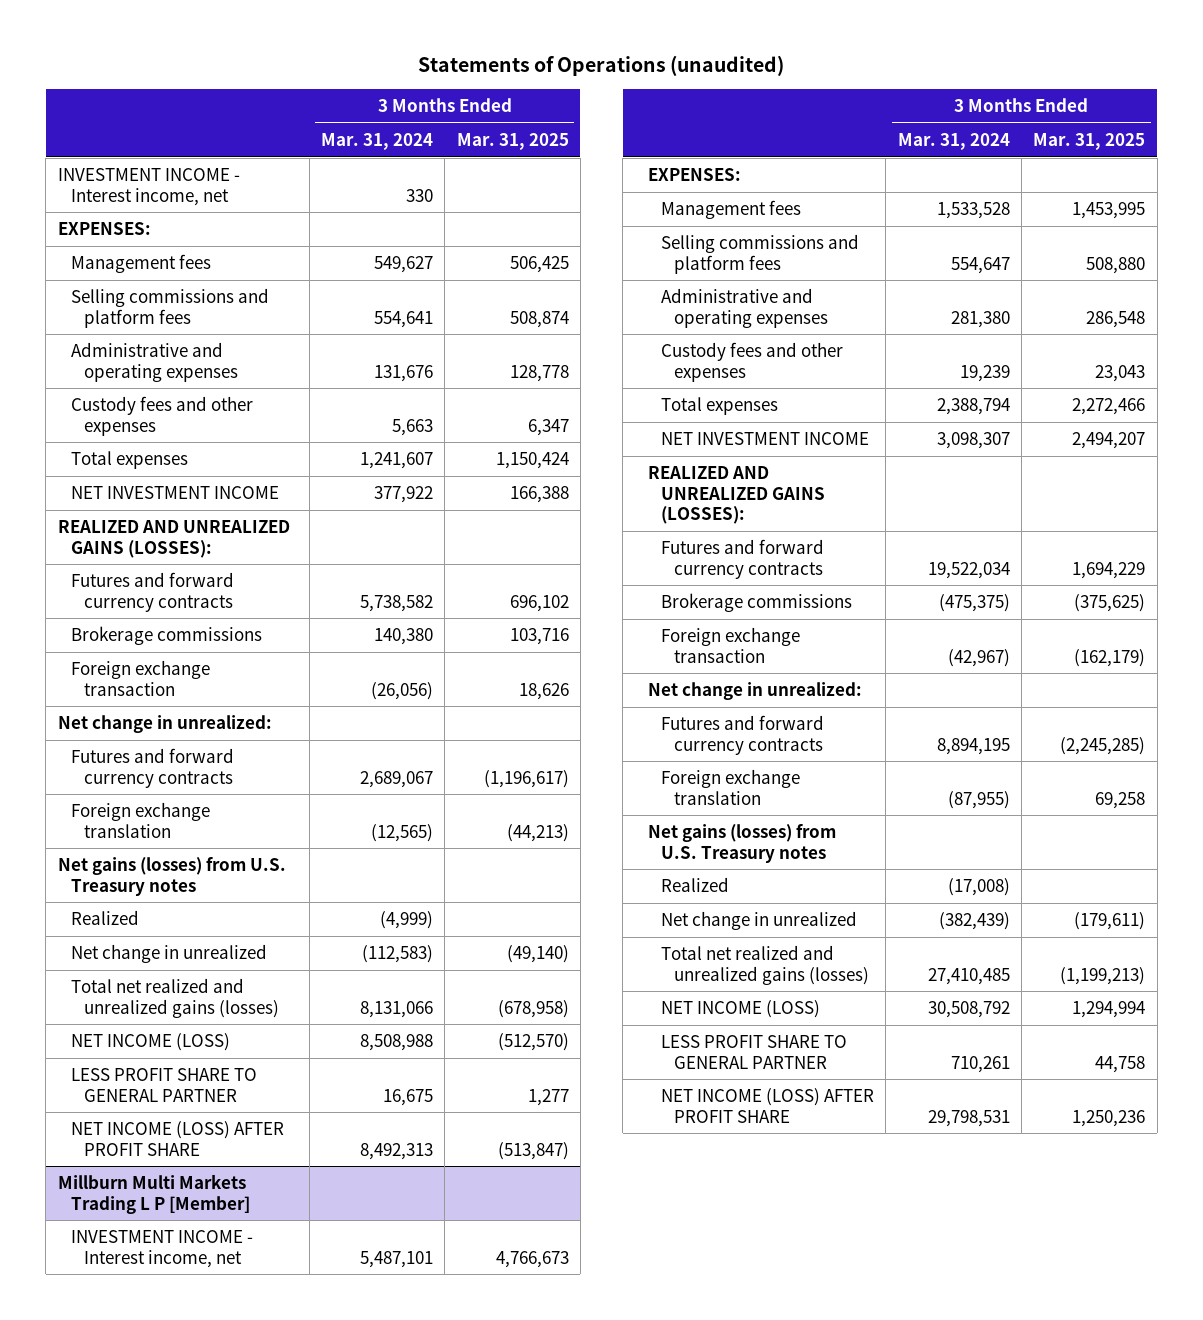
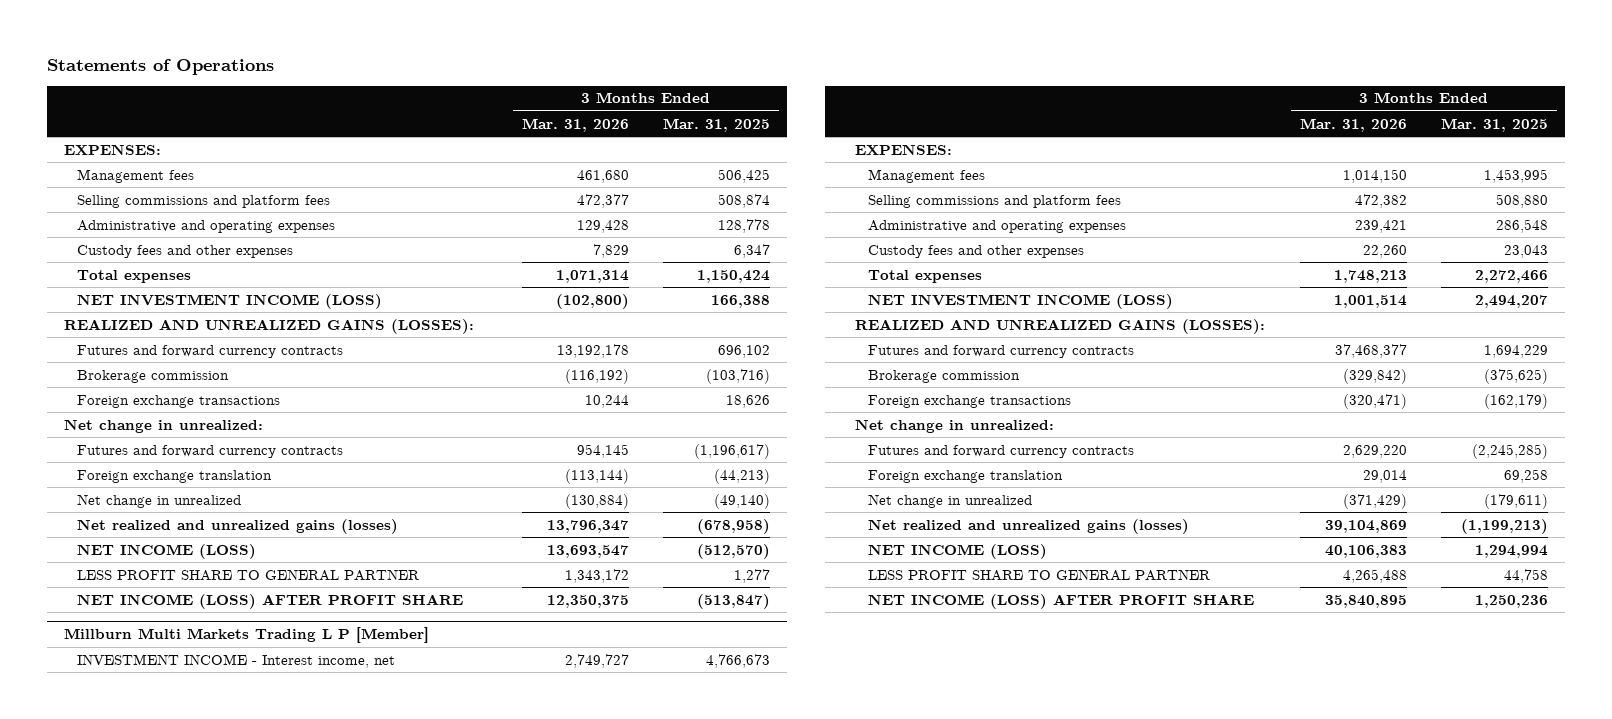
[418,55,785,77] Statements of Operations (unaudited) -> [47,58,275,75] Statements of Operations
[320,132,433,150] Mar. 31, 2024 -> none
none -> [521,117,629,132] Mar. 31, 2026
[57,168,240,206] INVESTMENT INCOME - Interest income, net -> none
[70,486,279,500] NET INVESTMENT INCOME -> [77,293,383,309] NET INVESTMENT INCOME (LOSS)
[70,626,262,646] Brokerage commissions -> [77,369,230,383] Brokerage commission
[509,628,569,646] 103,716 -> [706,368,771,384] (103,716)
[70,660,210,696] Foreign exchange transaction -> [77,394,281,408] Foreign exchange transactions
[57,857,286,896] Net gains (losses) from U.S. Treasury notes -> none
[70,910,139,926] Realized -> none
[70,978,280,1018] Total net realized and unrealized gains (losses) -> [77,518,399,534] Net realized and unrealized gains (losses)
[661,432,870,446] NET INVESTMENT INCOME -> [868,293,1174,309] NET INVESTMENT INCOME (LOSS)
[661,593,853,613] Brokerage commissions -> [868,369,1021,383] Brokerage commission
[661,627,801,663] Foreign exchange transaction -> [868,394,1072,408] Foreign exchange transactions
[647,824,836,863] Net gains (losses) from U.S. Treasury notes -> none
[661,877,730,893] Realized -> none
[661,945,870,985] Total net realized and unrealized gains (losses) -> [868,518,1190,534] Net realized and unrealized gains (losses)

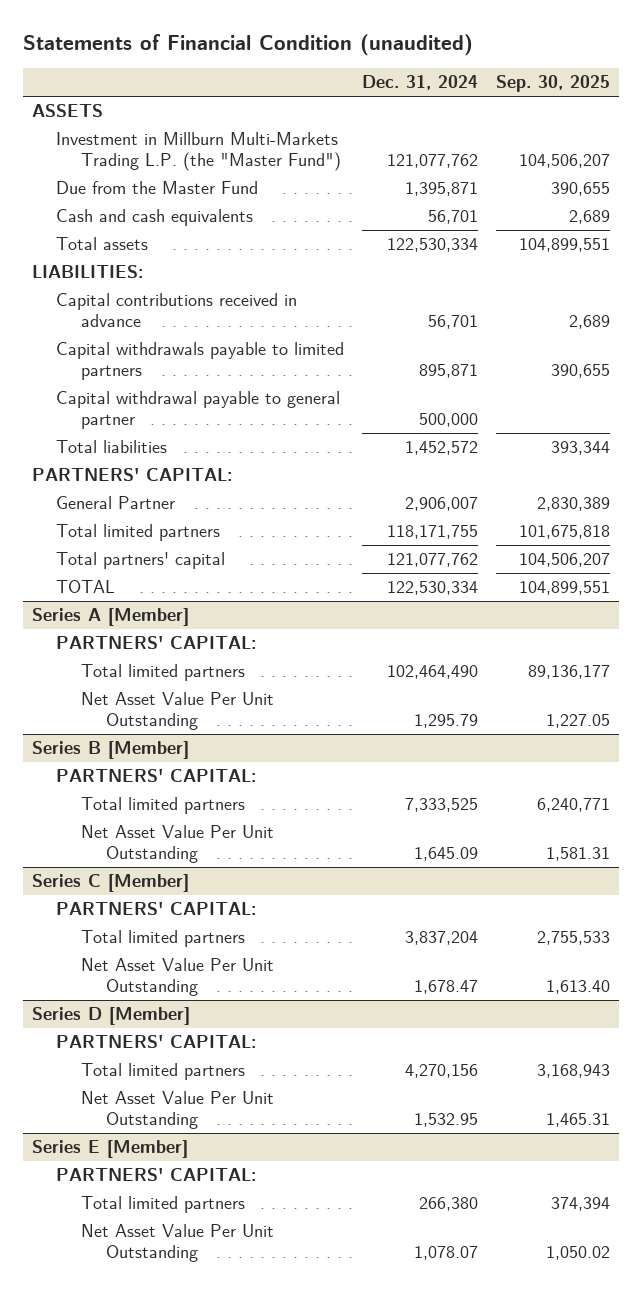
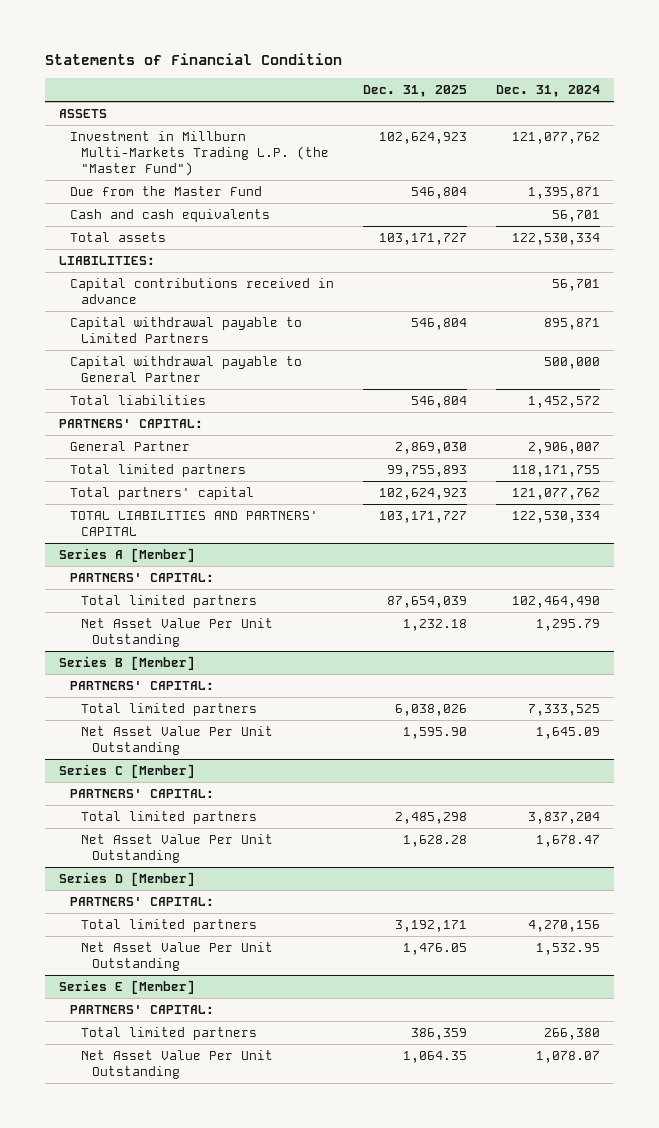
[22,34,473,57] Statements of Financial Condition (unaudited) -> [44,53,342,66] Statements of Financial Condition
[496,75,611,93] Sep. 30, 2025 -> none
none -> [362,84,467,97] Dec. 31, 2025
[56,342,345,381] Capital withdrawals payable to limited partners -> [70,317,303,344] Capital withdrawal payable to Limited Partners
[56,391,341,430] Capital withdrawal payable to general partner -> [70,356,303,383] Capital withdrawal payable to General Partner
[56,580,116,594] TOTAL -> [70,511,319,537] TOTAL LIABILITIES AND PARTNERS' CAPITAL

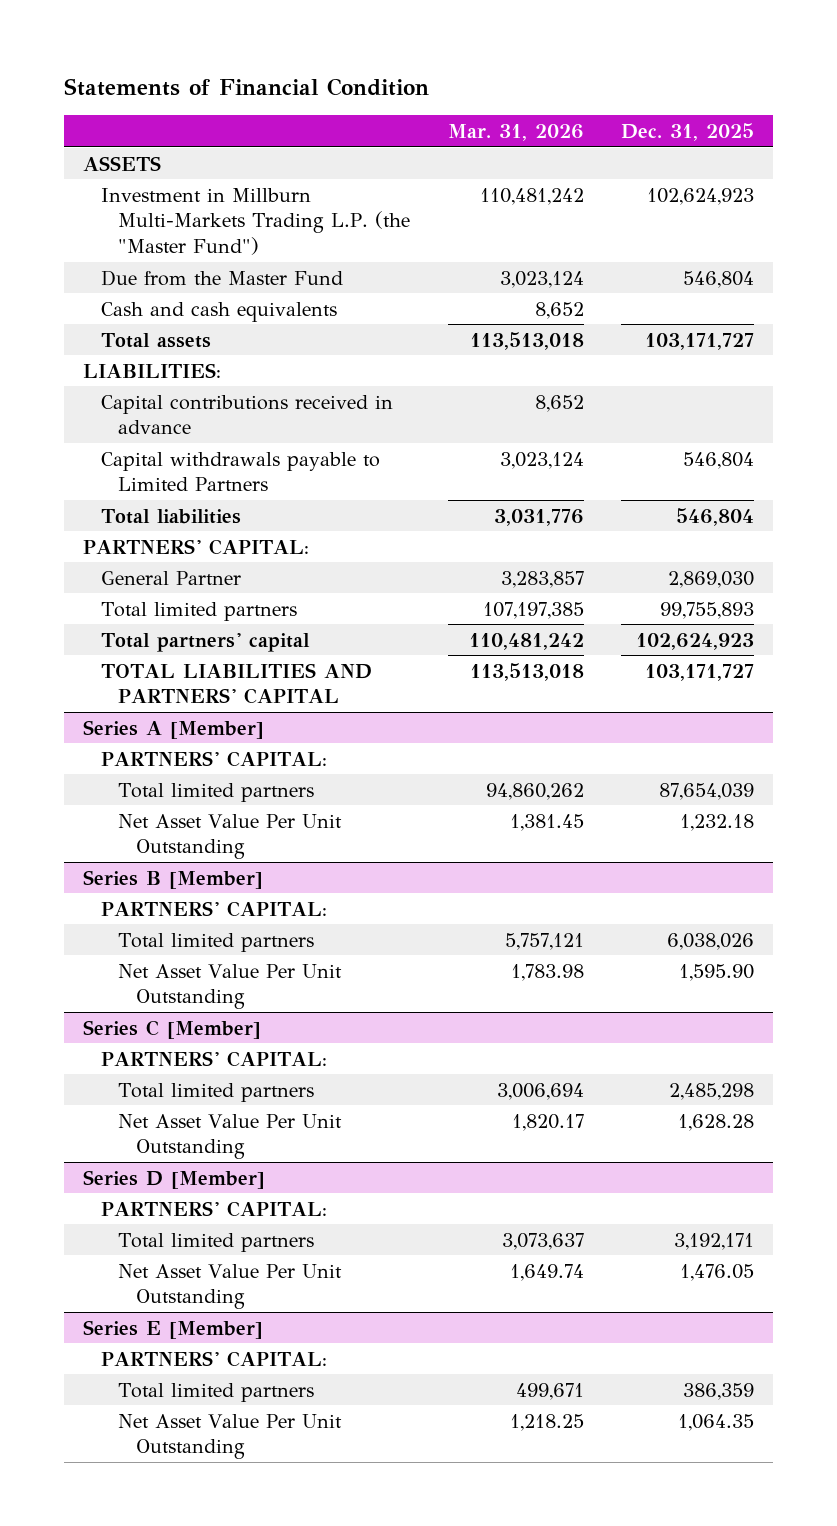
[495,84,600,97] Dec. 31, 2024 -> none
none -> [447,123,584,141] Mar. 31, 2026
[70,356,303,383] Capital withdrawal payable to General Partner -> none
[70,317,303,344] Capital withdrawal payable to Limited Partners -> [100,451,380,492] Capital withdrawals payable to Limited Partners

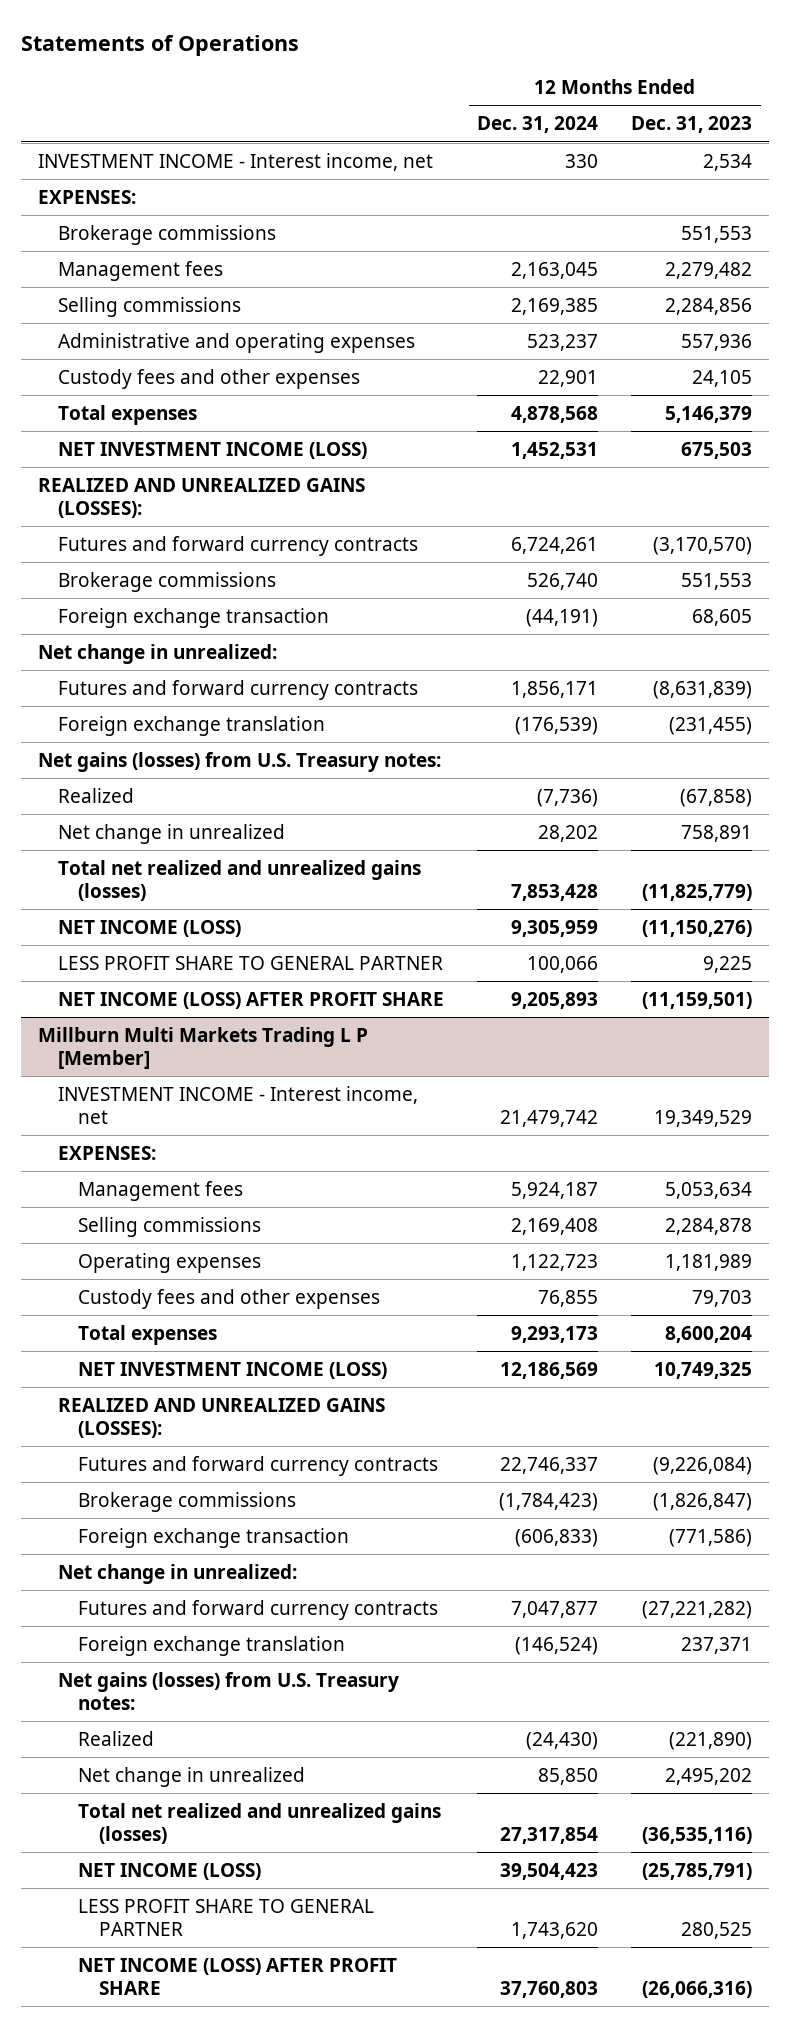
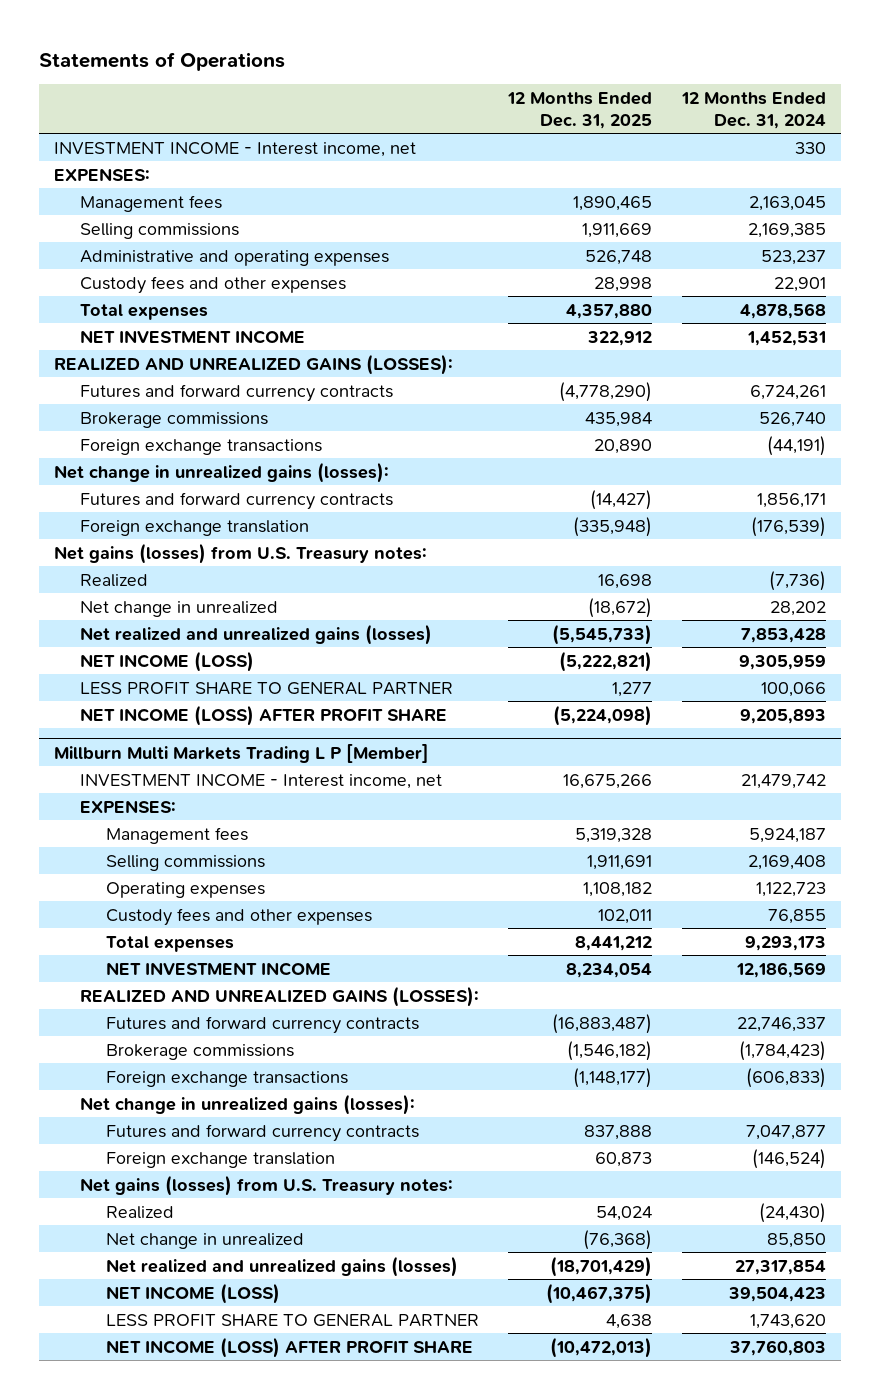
[631,116,753,134] Dec. 31, 2023 -> none
none -> [507,92,653,129] 12 Months Ended Dec. 31, 2025
[58,224,277,245] Brokerage commissions -> none
[58,441,368,459] NET INVESTMENT INCOME (LOSS) -> [79,329,305,344] NET INVESTMENT INCOME
[58,607,330,628] Foreign exchange transaction -> [79,438,322,455] Foreign exchange transactions
[37,643,277,664] Net change in unrealized: -> [53,461,389,483] Net change in unrealized gains (losses):
[58,859,422,901] Total net realized and unrealized gains (losses) -> [79,623,432,645] Net realized and unrealized gains (losses)
[78,1361,388,1379] NET INVESTMENT INCOME (LOSS) -> [105,961,331,976] NET INVESTMENT INCOME
[78,1527,350,1548] Foreign exchange transaction -> [105,1070,348,1087] Foreign exchange transactions
[58,1563,298,1584] Net change in unrealized: -> [79,1093,415,1115] Net change in unrealized gains (losses):
[78,1802,442,1844] Total net realized and unrealized gains (losses) -> [105,1255,458,1277] Net realized and unrealized gains (losses)

